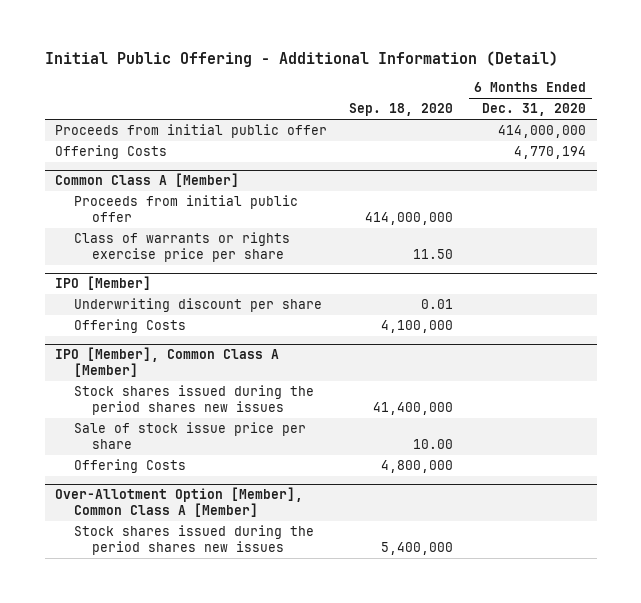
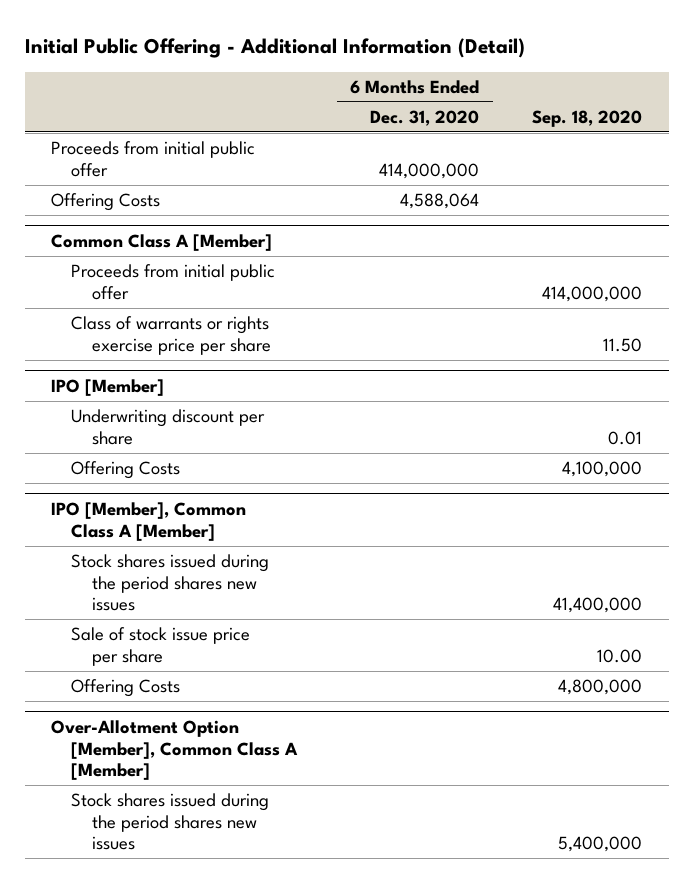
[514,146,587,160] 4,770,194 -> [400,193,480,210] 4,588,064

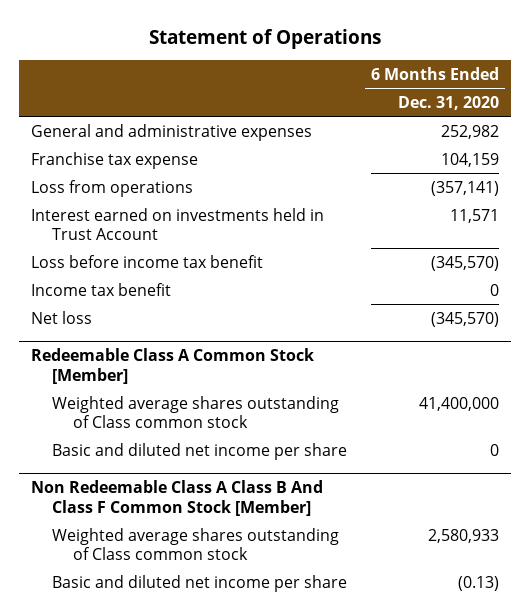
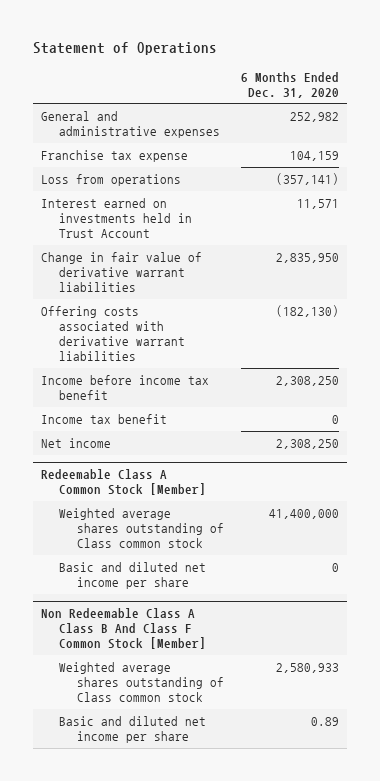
none -> [41,251,203,292] Change in fair value of derivative warrant liabilities
none -> [41,305,186,361] Offering costs associated with derivative warrant liabilities
[31,254,264,268] Loss before income tax benefit -> [41,374,210,400] Income before income tax benefit
[431,255,500,271] (345,570) -> [276,375,340,386] 2,308,250
[31,310,93,324] Net loss -> [41,437,112,448] Net income
[431,311,500,327] (345,570) -> [276,438,340,449] 2,308,250
[458,575,500,591] (0.13) -> [311,716,340,726] 0.89

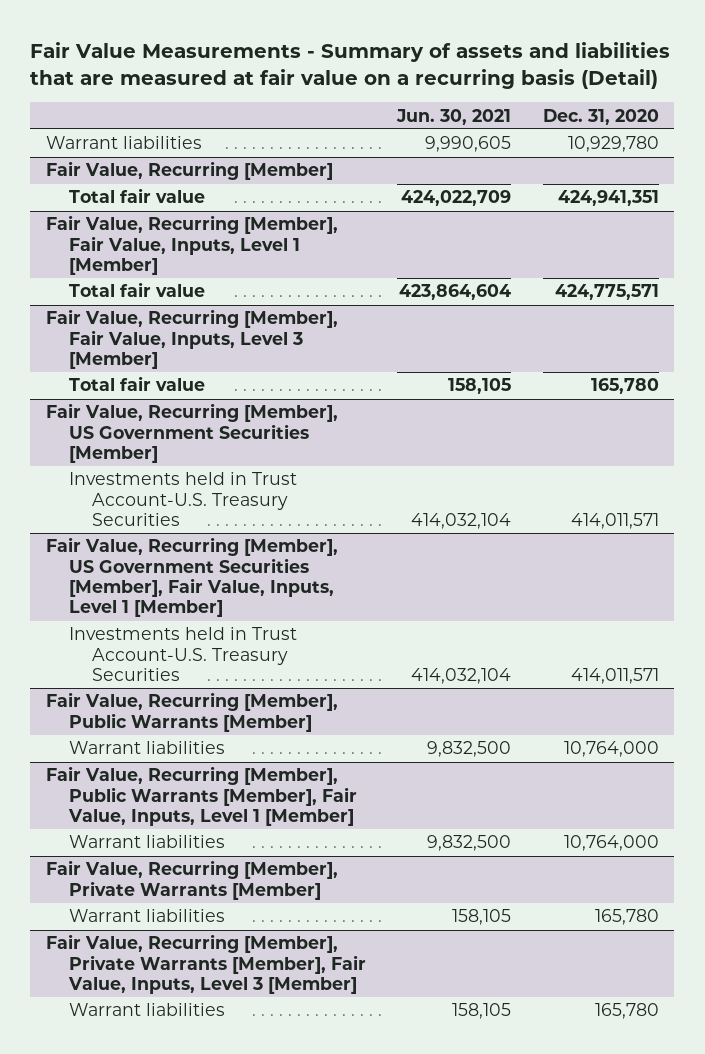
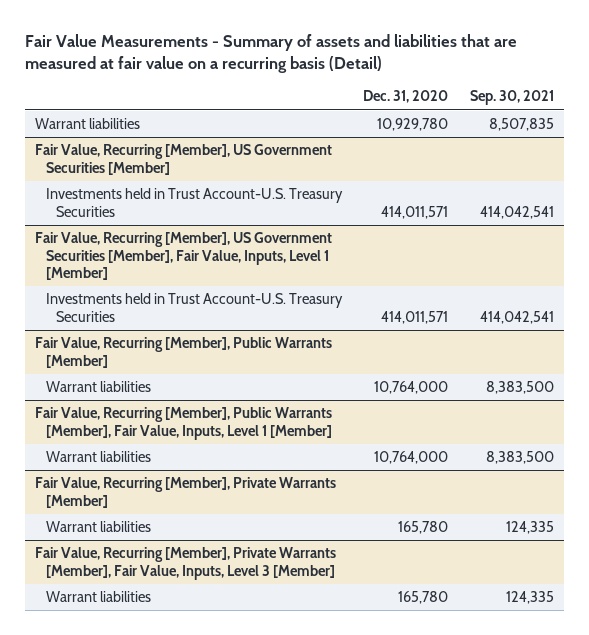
[396,108,512,125] Jun. 30, 2021 -> none
none -> [469,90,554,106] Sep. 30, 2021
[46,161,334,181] Fair Value, Recurring [Member] -> none
[69,188,206,204] Total fair value -> none
[46,215,339,276] Fair Value, Recurring [Member], Fair Value, Inputs, Level 1 [Member] -> none
[69,282,206,298] Total fair value -> none
[46,309,339,370] Fair Value, Recurring [Member], Fair Value, Inputs, Level 3 [Member] -> none
[69,376,206,392] Total fair value -> none

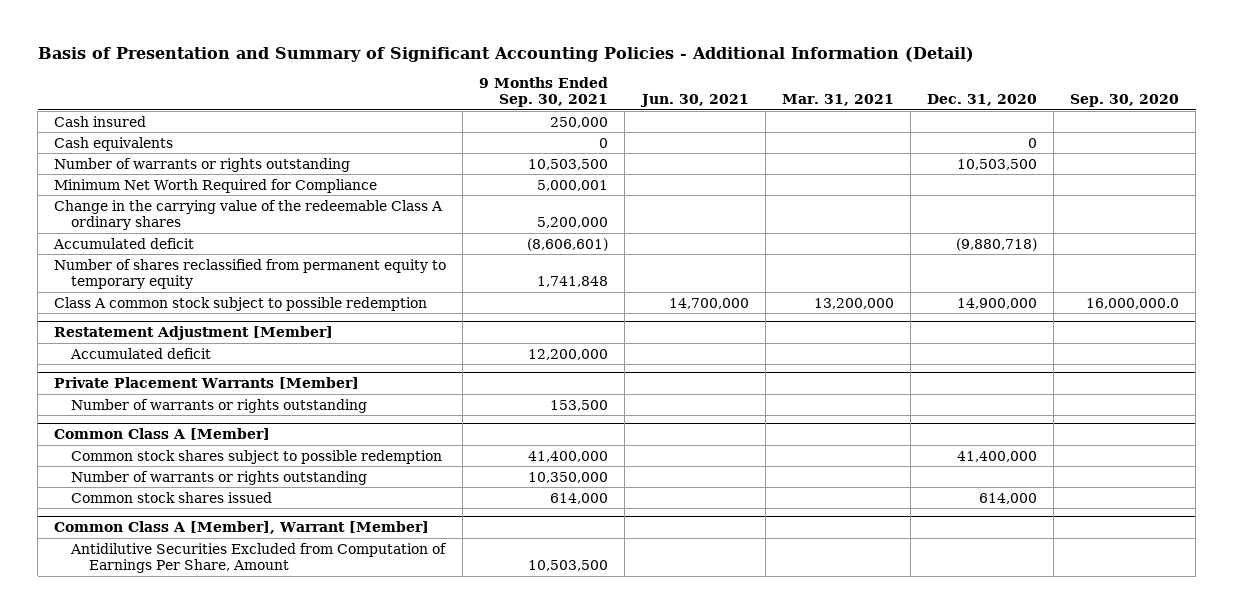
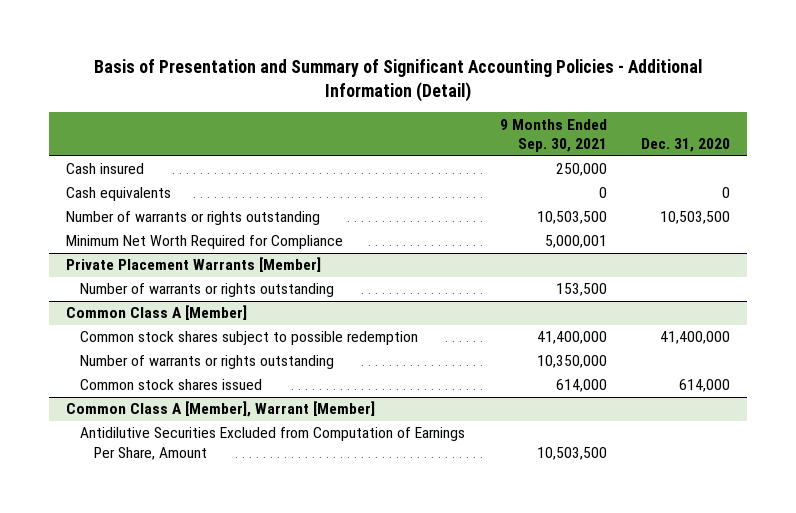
[639,94,749,108] Jun. 30, 2021 -> none
[781,94,894,107] Mar. 31, 2021 -> none
[1070,94,1180,108] Sep. 30, 2020 -> none
[54,199,444,231] Change in the carrying value of the redeemable Class A ordinary shares -> none
[53,237,195,249] Accumulated deficit -> none
[54,258,447,290] Number of shares reclassified from permanent equity to temporary equity -> none
[54,296,428,311] Class A common stock subject to possible redemption -> none
[54,325,334,340] Restatement Adjustment [Member] -> none
[70,347,212,359] Accumulated deficit -> none

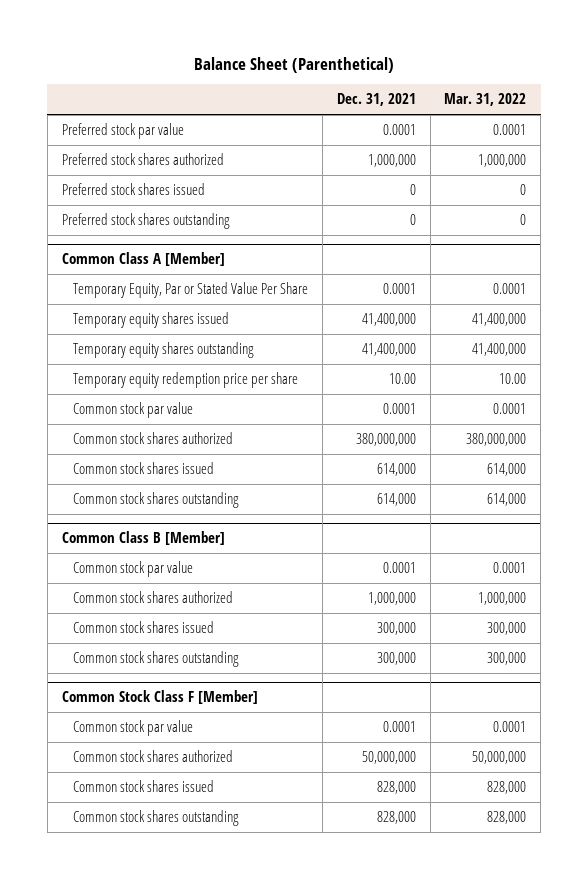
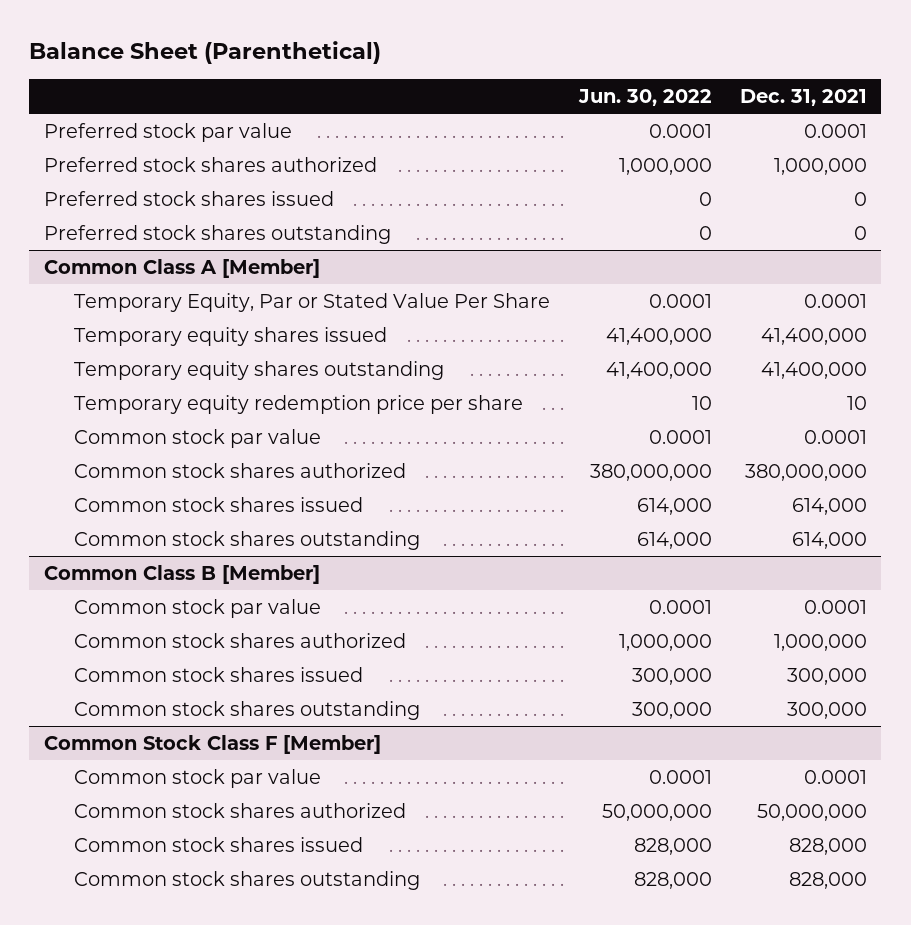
[444,93,527,107] Mar. 31, 2022 -> none
none -> [577,88,712,106] Jun. 30, 2022
[388,373,416,385] 10.00 -> [847,396,868,411] 10

